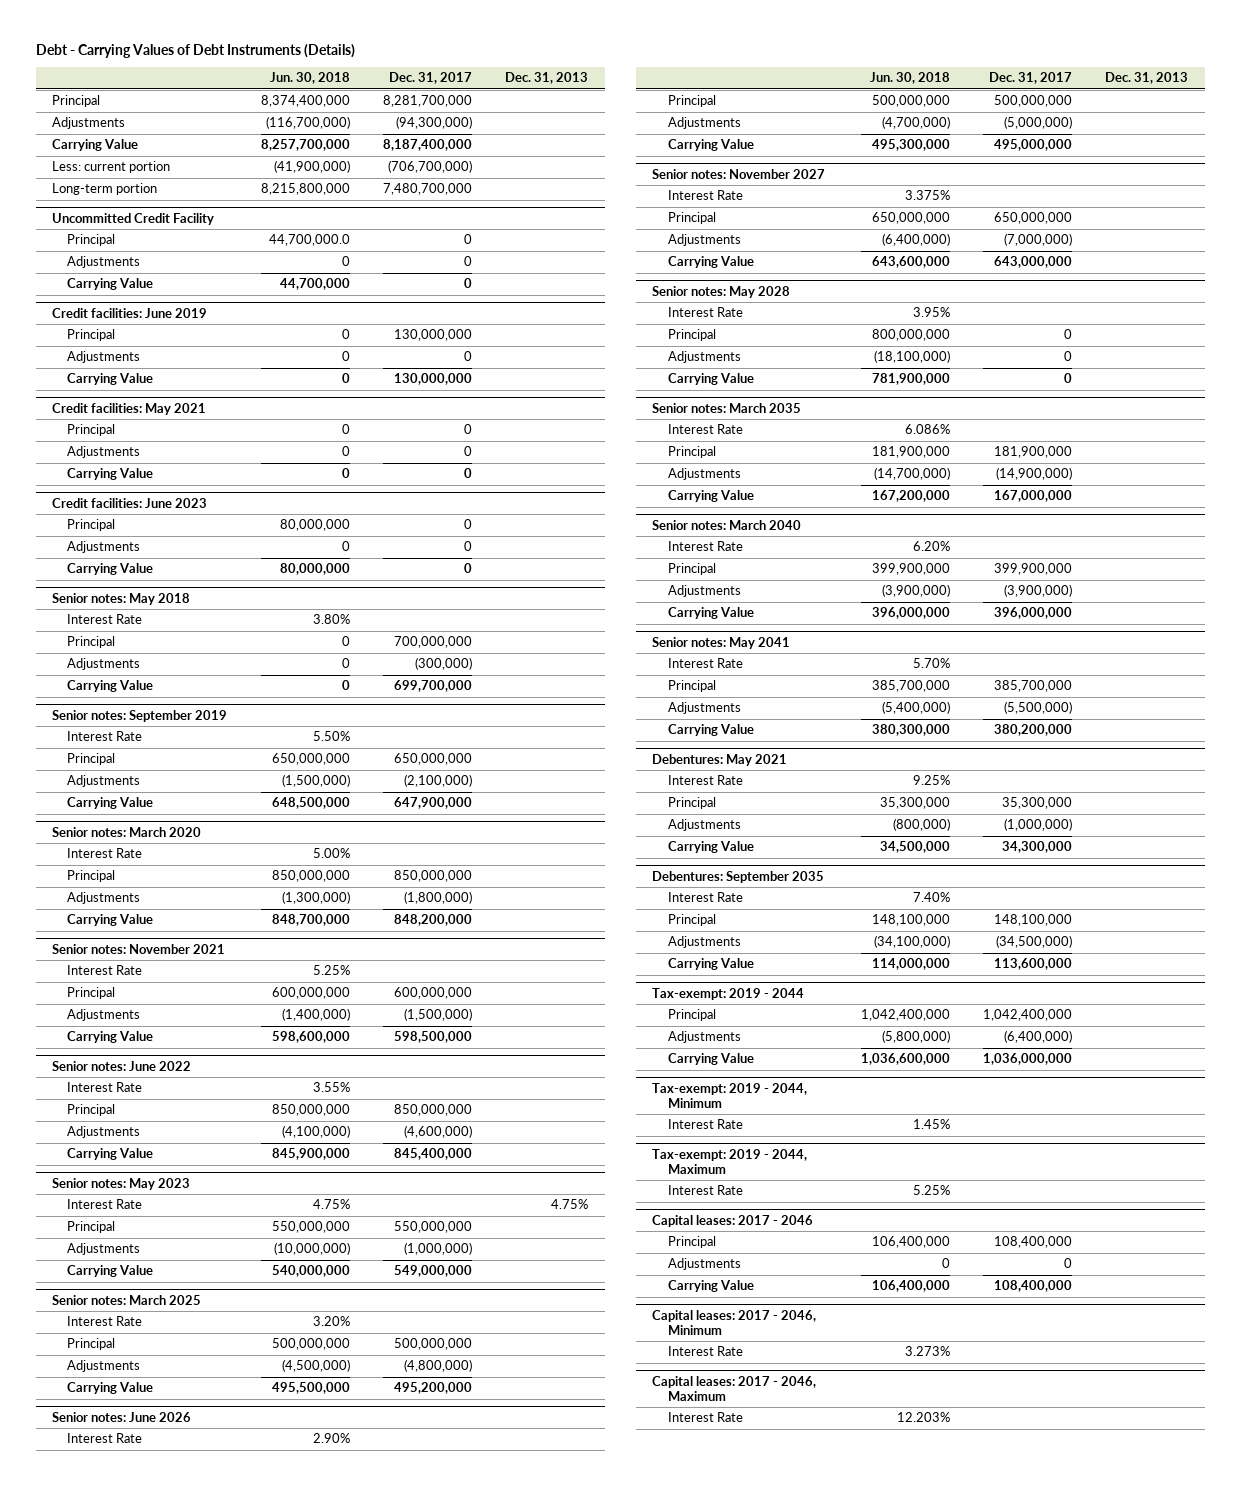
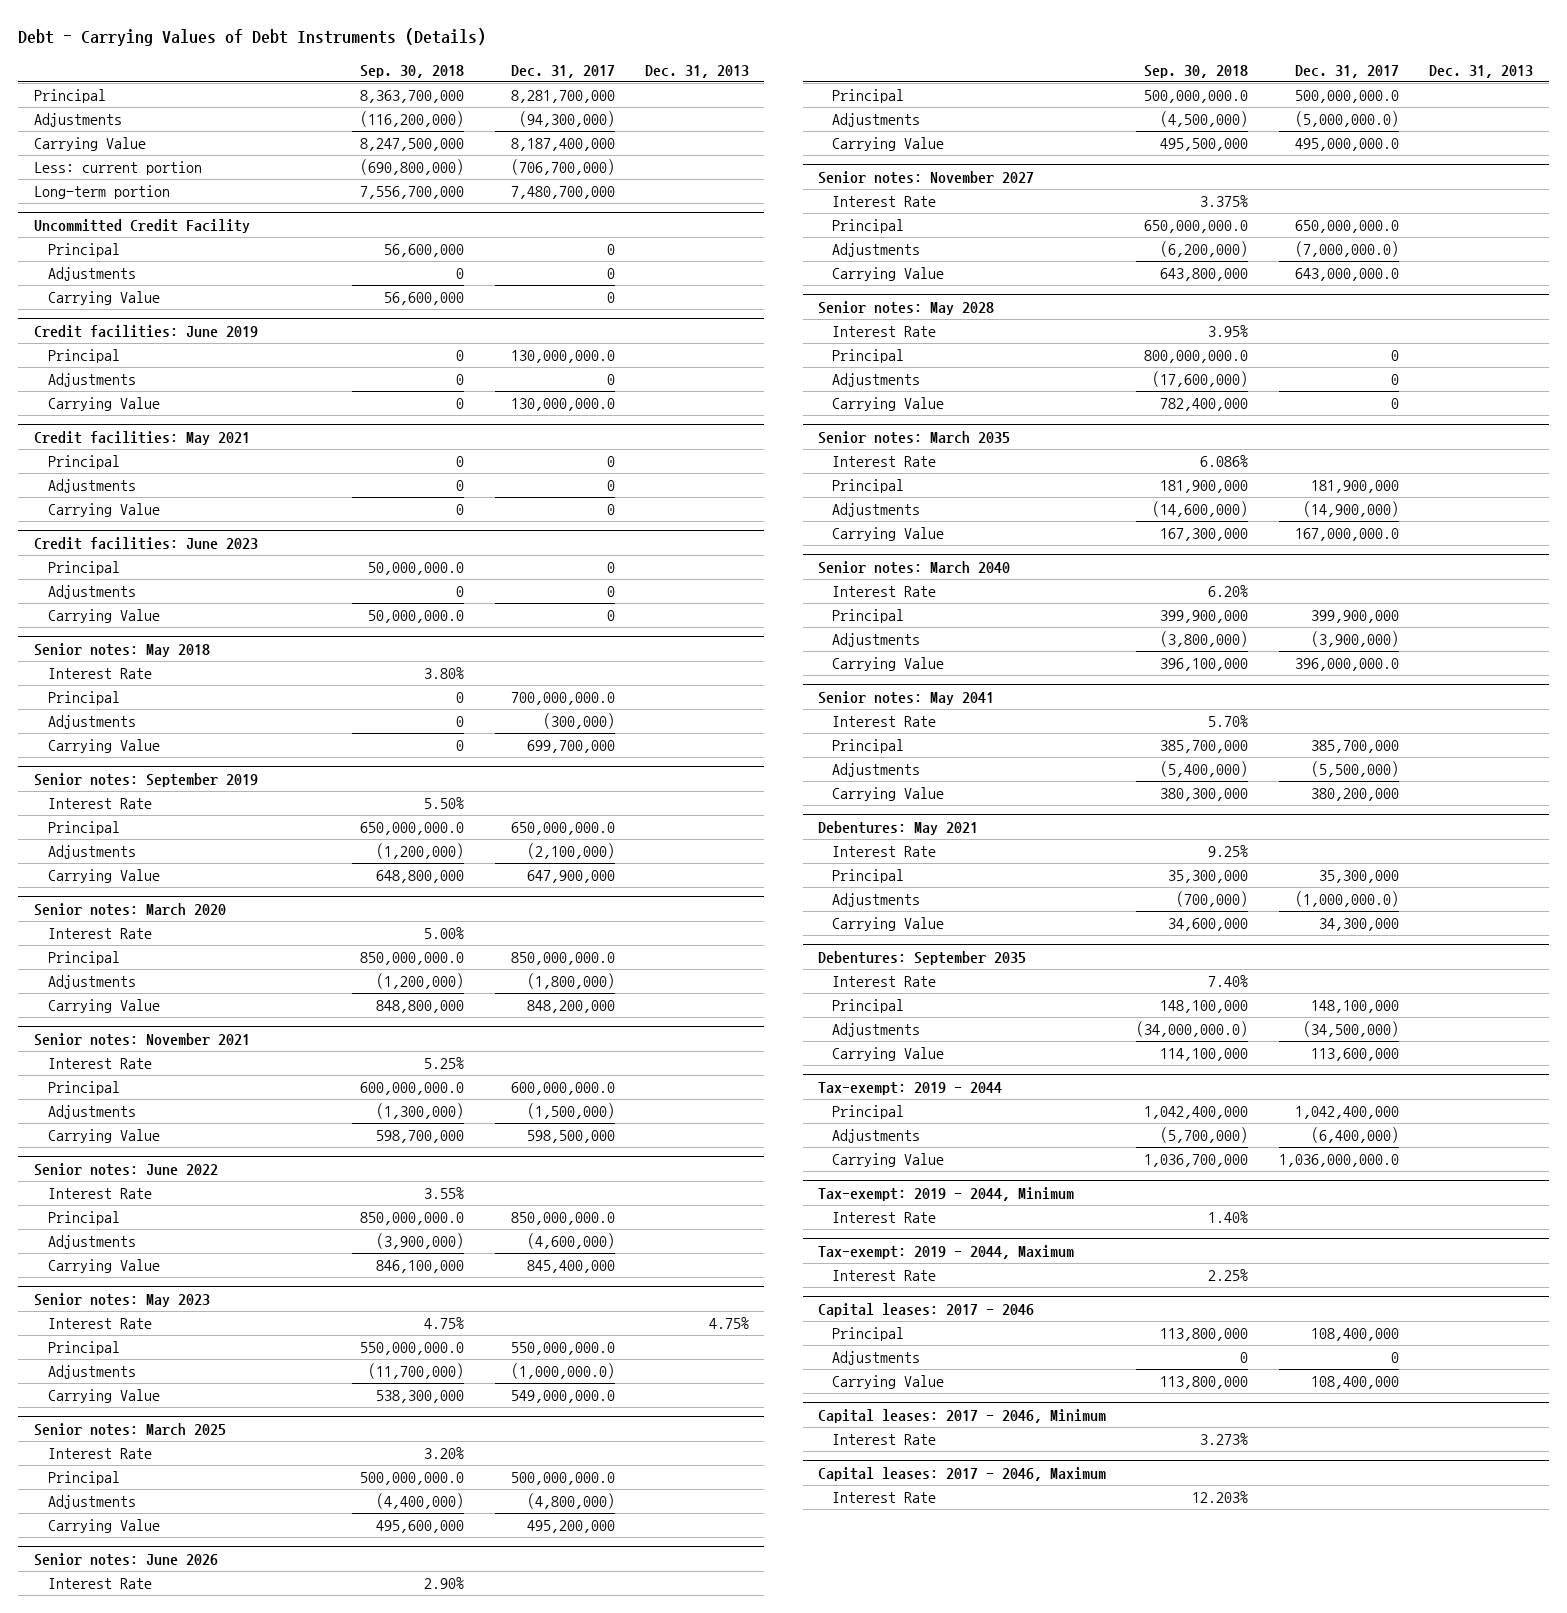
[269,72,350,85] Jun. 30, 2018 -> none
none -> [360,64,465,78] Sep. 30, 2018
[393,329,472,342] 130,000,000 -> [510,349,615,363] 130,000,000.0
[393,373,472,386] 130,000,000 -> [510,397,615,411] 130,000,000.0
[393,636,472,649] 700,000,000 -> [510,691,615,705] 700,000,000.0
[393,753,472,766] 650,000,000 -> [510,821,615,835] 650,000,000.0
[393,870,472,883] 850,000,000 -> [510,951,615,965] 850,000,000.0
[393,987,472,1000] 600,000,000 -> [510,1081,615,1095] 600,000,000.0
[393,1104,472,1117] 850,000,000 -> [510,1211,615,1225] 850,000,000.0
[393,1221,472,1234] 550,000,000 -> [510,1341,615,1355] 550,000,000.0
[403,1242,472,1256] (1,000,000) -> [510,1362,615,1379] (1,000,000.0)
[393,1265,472,1278] 549,000,000 -> [510,1389,615,1403] 549,000,000.0
[393,1338,472,1351] 500,000,000 -> [510,1471,615,1485] 500,000,000.0
[993,95,1072,108] 500,000,000 -> [1294,89,1399,103] 500,000,000.0
[1003,116,1072,130] (5,000,000) -> [1294,110,1399,127] (5,000,000.0)
[993,139,1072,152] 495,000,000 -> [1294,137,1399,151] 495,000,000.0
[993,212,1072,225] 650,000,000 -> [1294,219,1399,233] 650,000,000.0
[1003,233,1072,247] (7,000,000) -> [1294,240,1399,257] (7,000,000.0)
[993,256,1072,269] 643,000,000 -> [1294,267,1399,281] 643,000,000.0
[993,490,1072,503] 167,000,000 -> [1294,527,1399,541] 167,000,000.0
[993,607,1072,620] 396,000,000 -> [1294,657,1399,671] 396,000,000.0
[1003,818,1072,832] (1,000,000) -> [1294,890,1399,907] (1,000,000.0)
[982,1053,1072,1066] 1,036,000,000 -> [1278,1153,1399,1167] 1,036,000,000.0

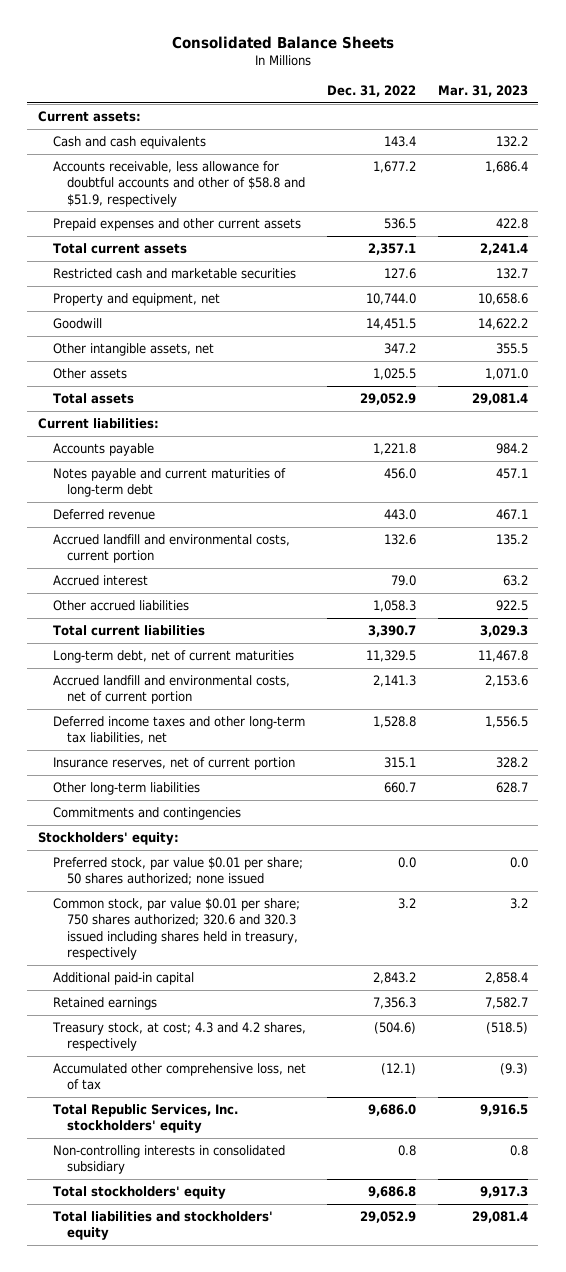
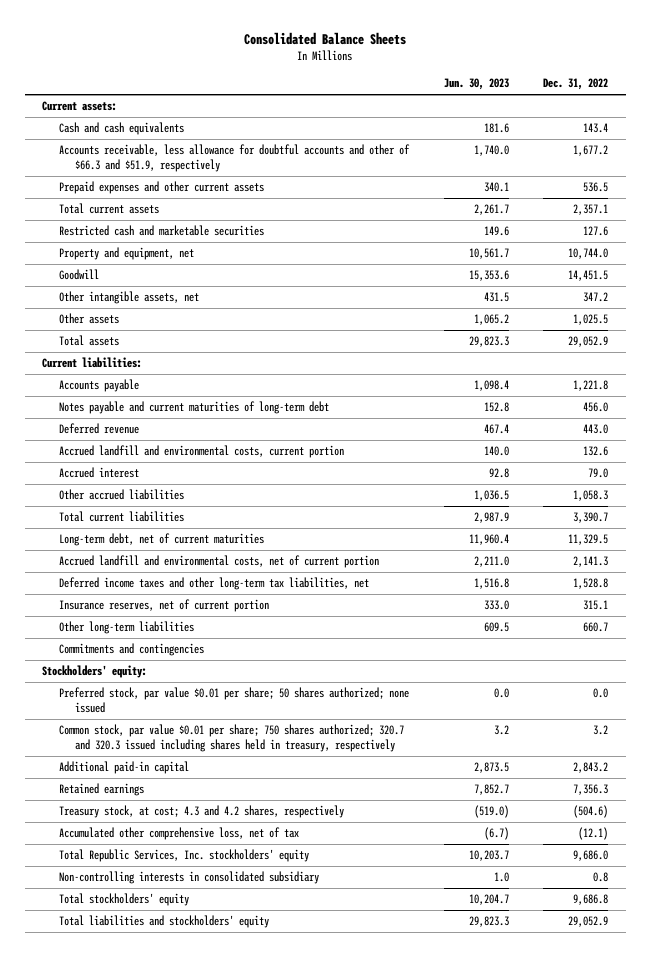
[437,85,528,98] Mar. 31, 2023 -> none
none -> [443,78,509,91] Jun. 30, 2023
[52,161,306,207] Accounts receivable, less allowance for doubtful accounts and other of $58.8 and $51.9, respectively -> [58,144,410,173] Accounts receivable, less allowance for doubtful accounts and other of $66.3 and $51.9, respectively
[52,898,300,961] Common stock, par value $0.01 per share; 750 shares authorized; 320.6 and 320.3 issued including shares held in treasury, respectively -> [58,724,404,753] Common stock, par value $0.01 per share; 750 shares authorized; 320.7 and 320.3 issued including shares held in treasury, respectively

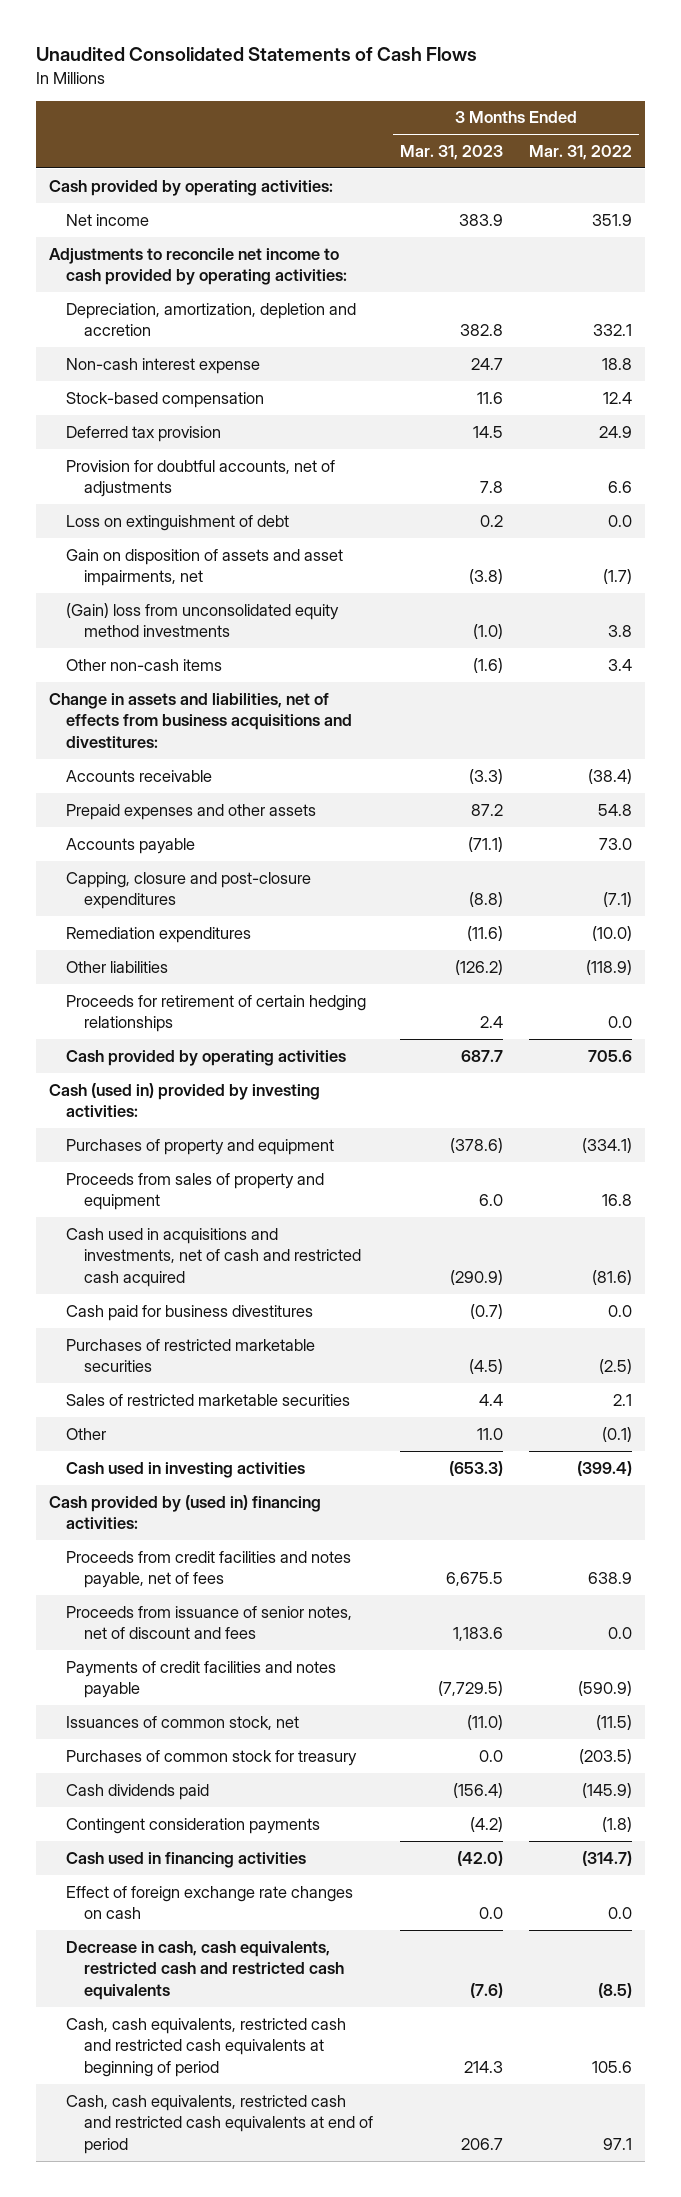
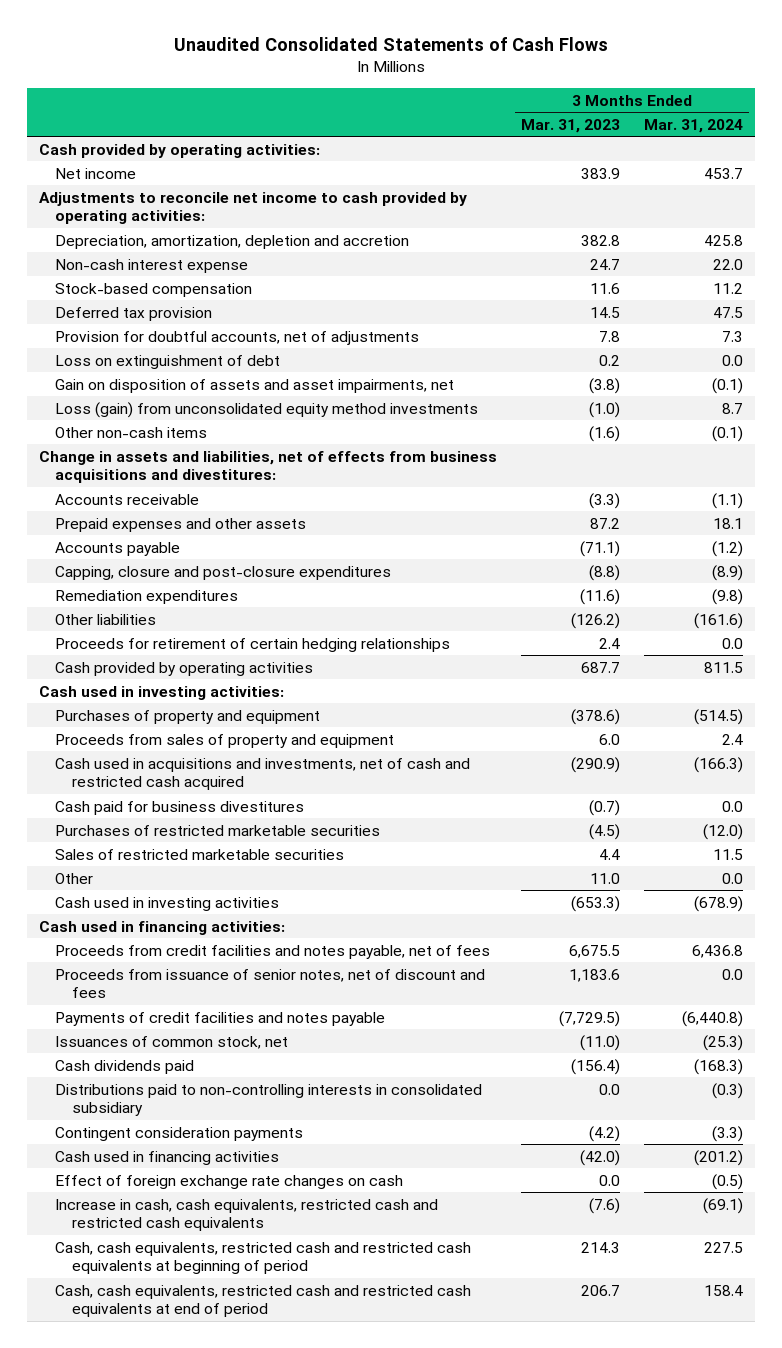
[528,144,632,160] Mar. 31, 2022 -> none
none -> [643,118,743,133] Mar. 31, 2024
[66,602,340,638] (Gain) loss from unconsolidated equity method investments -> [55,401,479,418] Loss (gain) from unconsolidated equity method investments
[48,1082,320,1118] Cash (used in) provided by investing activities: -> [38,685,284,700] Cash used in investing activities:
[48,1494,321,1530] Cash provided by (used in) financing activities: -> [38,920,285,935] Cash used in financing activities:
[66,1749,358,1766] Purchases of common stock for treasury -> none
none -> [55,1083,483,1117] Distributions paid to non-controlling interests in consolidated subsidiary
[66,1940,345,2000] Decrease in cash, cash equivalents, restricted cash and restricted cash equivalents -> [55,1198,439,1232] Increase in cash, cash equivalents, restricted cash and restricted cash equivalents

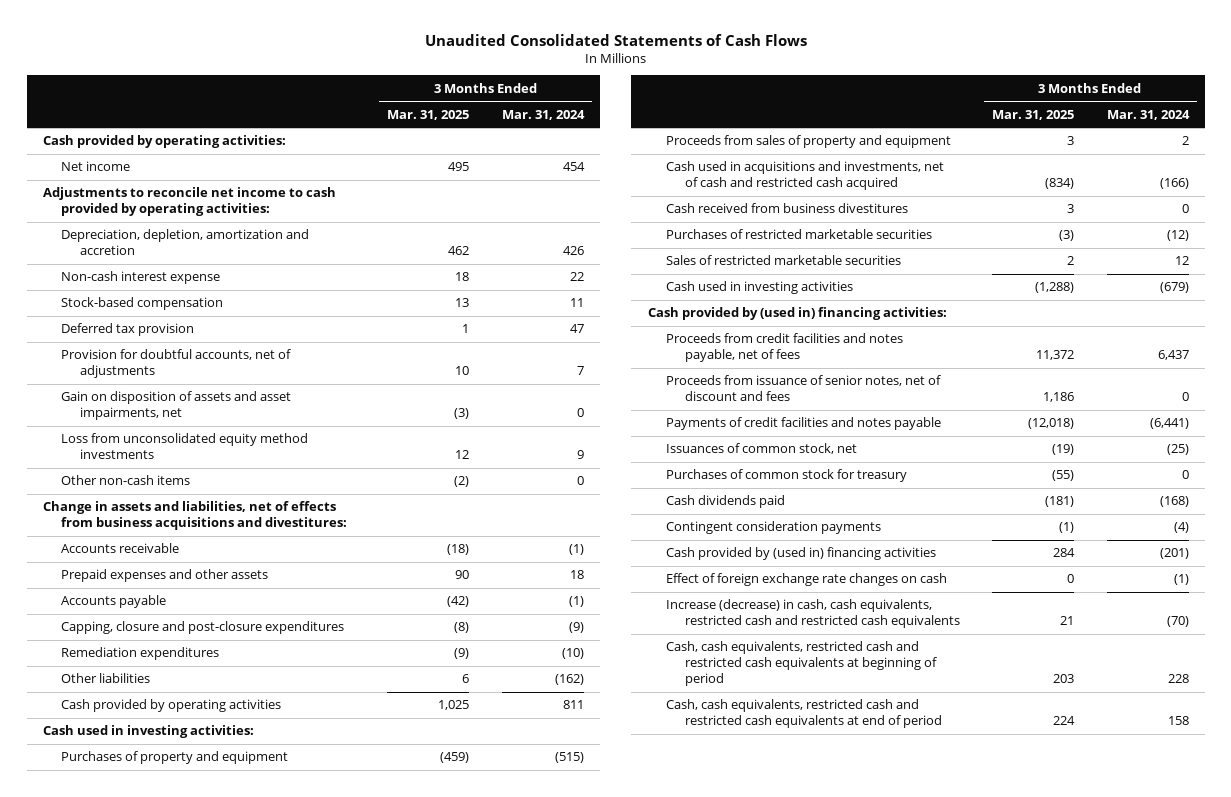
[520,118,620,133] Mar. 31, 2023 -> none
none -> [387,109,470,120] Mar. 31, 2025
[703,167,743,179] 453.7 -> [562,162,585,172] 454
[55,354,281,369] Loss on extinguishment of debt -> none
[55,234,410,249] Depreciation, amortization, depletion and accretion -> [61,229,310,256] Depreciation, depletion, amortization and accretion
[703,234,743,246] 425.8 -> [562,246,584,256] 426
[712,258,743,270] 22.0 -> [569,272,584,282] 22
[712,282,743,294] 11.2 -> [569,298,584,308] 11
[712,306,743,318] 47.5 -> [569,324,584,334] 47
[721,330,743,342] 7.3 -> [576,366,584,376] 7
[711,377,743,394] (0.1) -> [576,408,584,418] 0
[55,401,479,418] Loss (gain) from unconsolidated equity method investments -> [61,433,309,460] Loss from unconsolidated equity method investments
[721,402,743,414] 8.7 -> [576,450,584,460] 9
[711,425,743,442] (0.1) -> [576,476,584,486] 0
[55,637,451,652] Proceeds for retirement of certain hedging relationships -> none
[711,492,743,509] (1.1) -> [568,544,584,556] (1)
[712,517,743,529] 18.1 -> [569,570,584,580] 18
[711,540,743,557] (1.2) -> [568,596,584,608] (1)
[711,564,743,581] (8.9) -> [568,622,584,634] (9)
[711,588,743,605] (9.8) -> [561,648,584,660] (10)
[693,612,743,629] (161.6) -> [554,674,584,686] (162)
[703,661,743,673] 811.5 -> [562,700,584,710] 811
[55,872,94,884] Other -> none
[55,1083,483,1117] Distributions paid to non-controlling interests in consolidated subsidiary -> none
[693,708,743,725] (514.5) -> [554,752,584,764] (515)
[721,733,743,745] 2.4 -> [1181,136,1189,146] 2
[693,756,743,773] (166.3) -> [1159,178,1189,190] (166)
[55,800,305,815] Cash paid for business divestitures -> [666,203,909,214] Cash received from business divestitures
[721,800,743,812] 0.0 -> [1181,204,1189,214] 0
[702,823,743,840] (12.0) -> [1166,230,1189,242] (12)
[712,848,743,860] 11.5 -> [1174,256,1189,266] 12
[693,895,743,912] (678.9) -> [1159,282,1189,294] (679)
[38,920,285,935] Cash used in financing activities: -> [647,307,947,321] Cash provided by (used in) financing activities:
[691,944,743,958] 6,436.8 -> [1157,350,1189,361] 6,437
[721,968,743,980] 0.0 -> [1181,392,1189,402] 0
[681,1010,743,1027] (6,440.8) -> [1149,418,1189,430] (6,441)
[702,1034,743,1051] (25.3) -> [1166,444,1189,456] (25)
none -> [666,469,908,483] Purchases of common stock for treasury
[693,1058,743,1075] (168.3) -> [1159,496,1189,508] (168)
[711,1125,743,1142] (3.3) -> [1173,522,1189,534] (4)
[55,1150,280,1165] Cash used in financing activities -> [666,547,937,561] Cash provided by (used in) financing activities
[693,1149,743,1166] (201.2) -> [1159,548,1189,560] (201)
[711,1173,743,1190] (0.5) -> [1173,574,1189,586] (1)
[55,1198,439,1232] Increase in cash, cash equivalents, restricted cash and restricted cash equivalents -> [666,599,960,629] Increase (decrease) in cash, cash equivalents, restricted cash and restricted cash equivalents
[702,1197,743,1214] (69.1) -> [1166,616,1189,628] (70)
[703,1241,743,1253] 227.5 -> [1167,674,1189,684] 228
[703,1284,743,1296] 158.4 -> [1167,716,1189,726] 158

